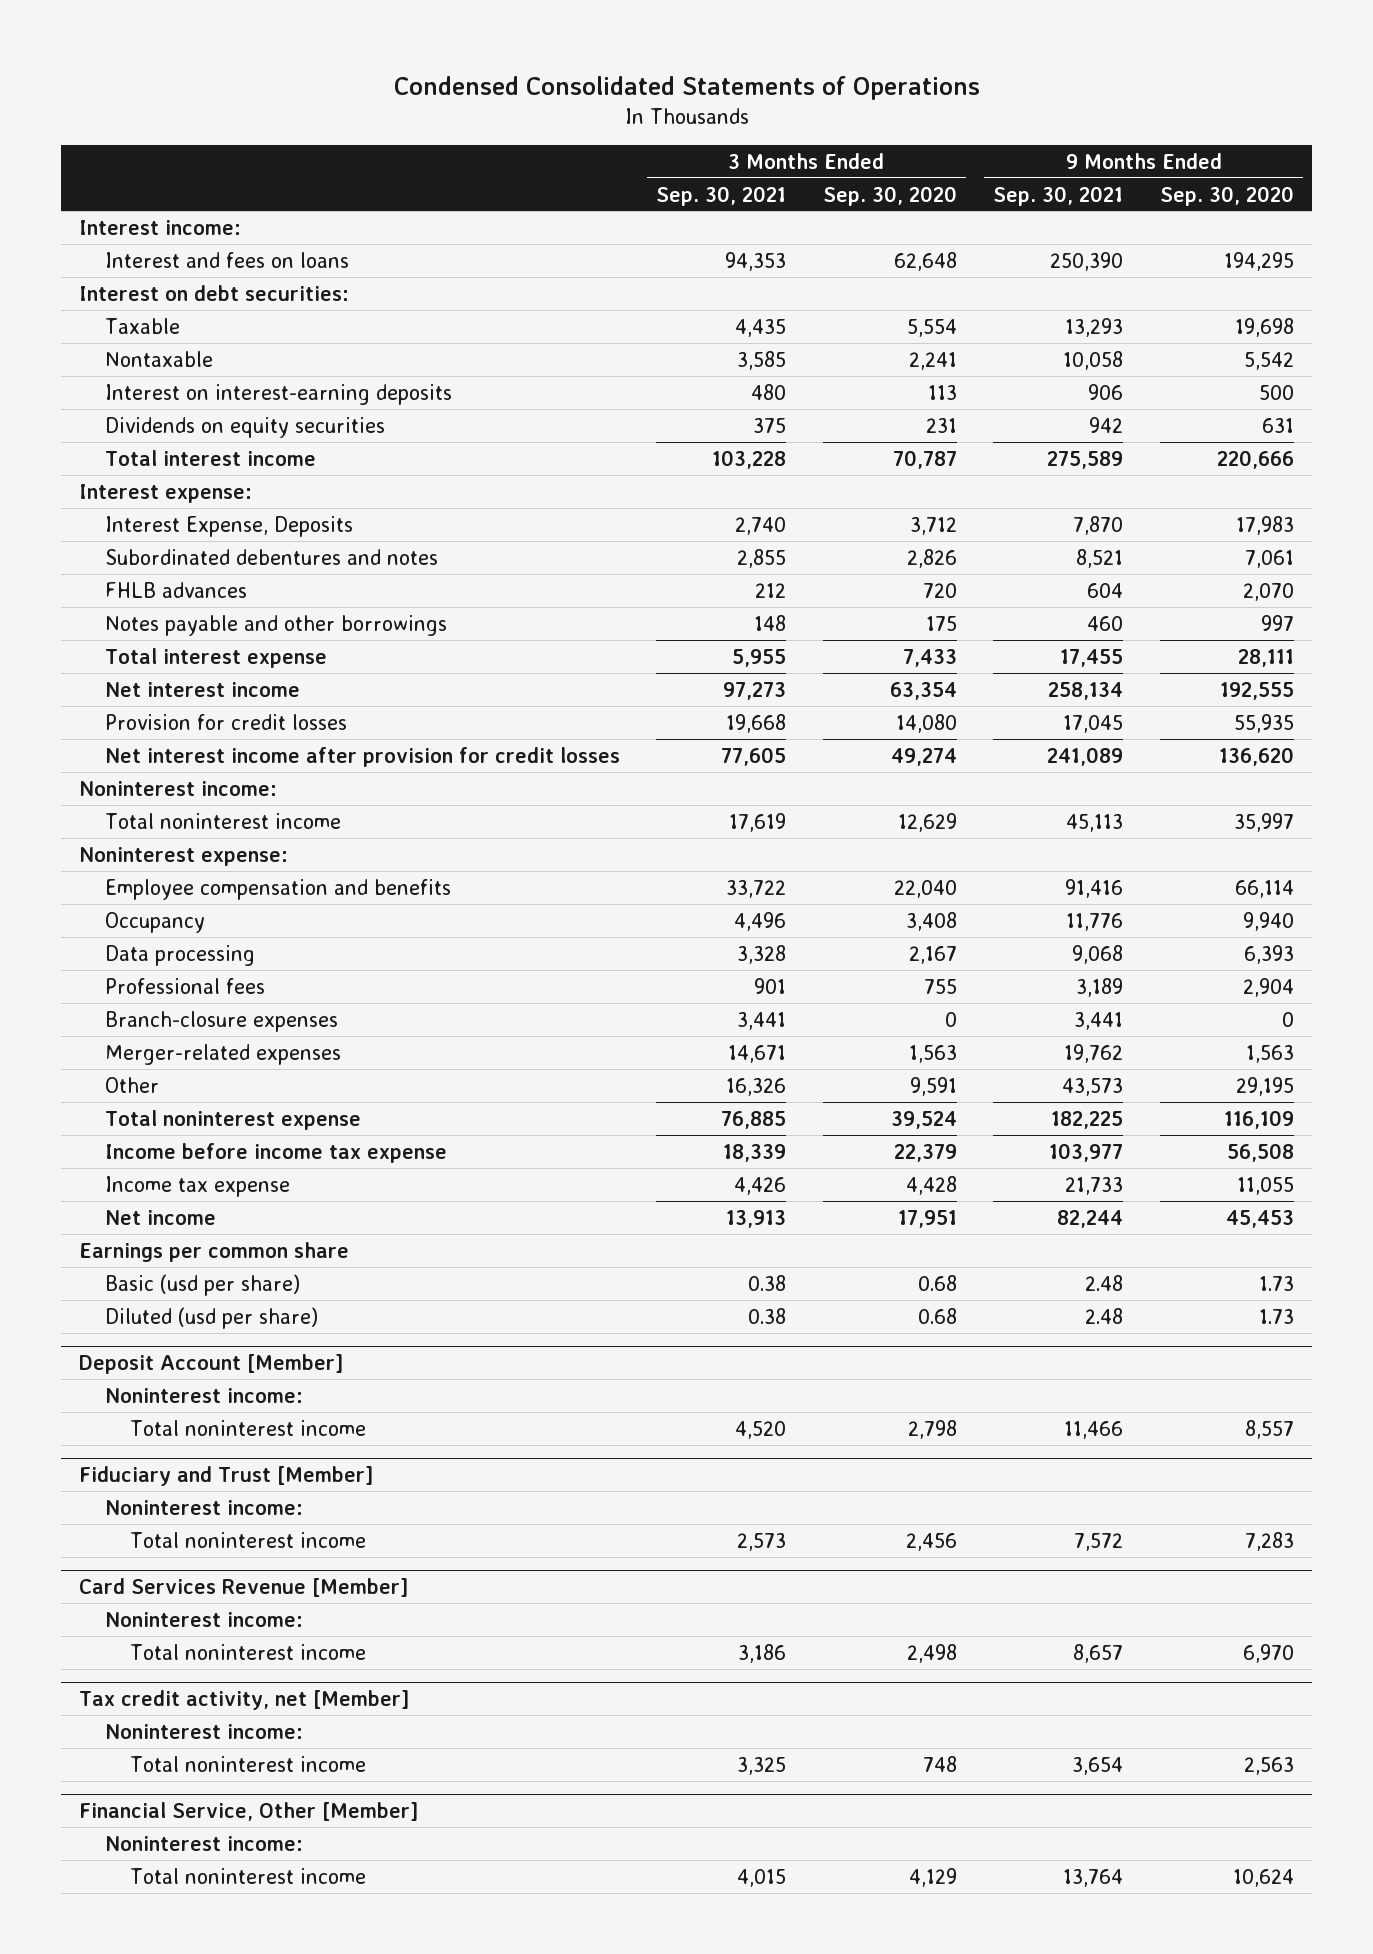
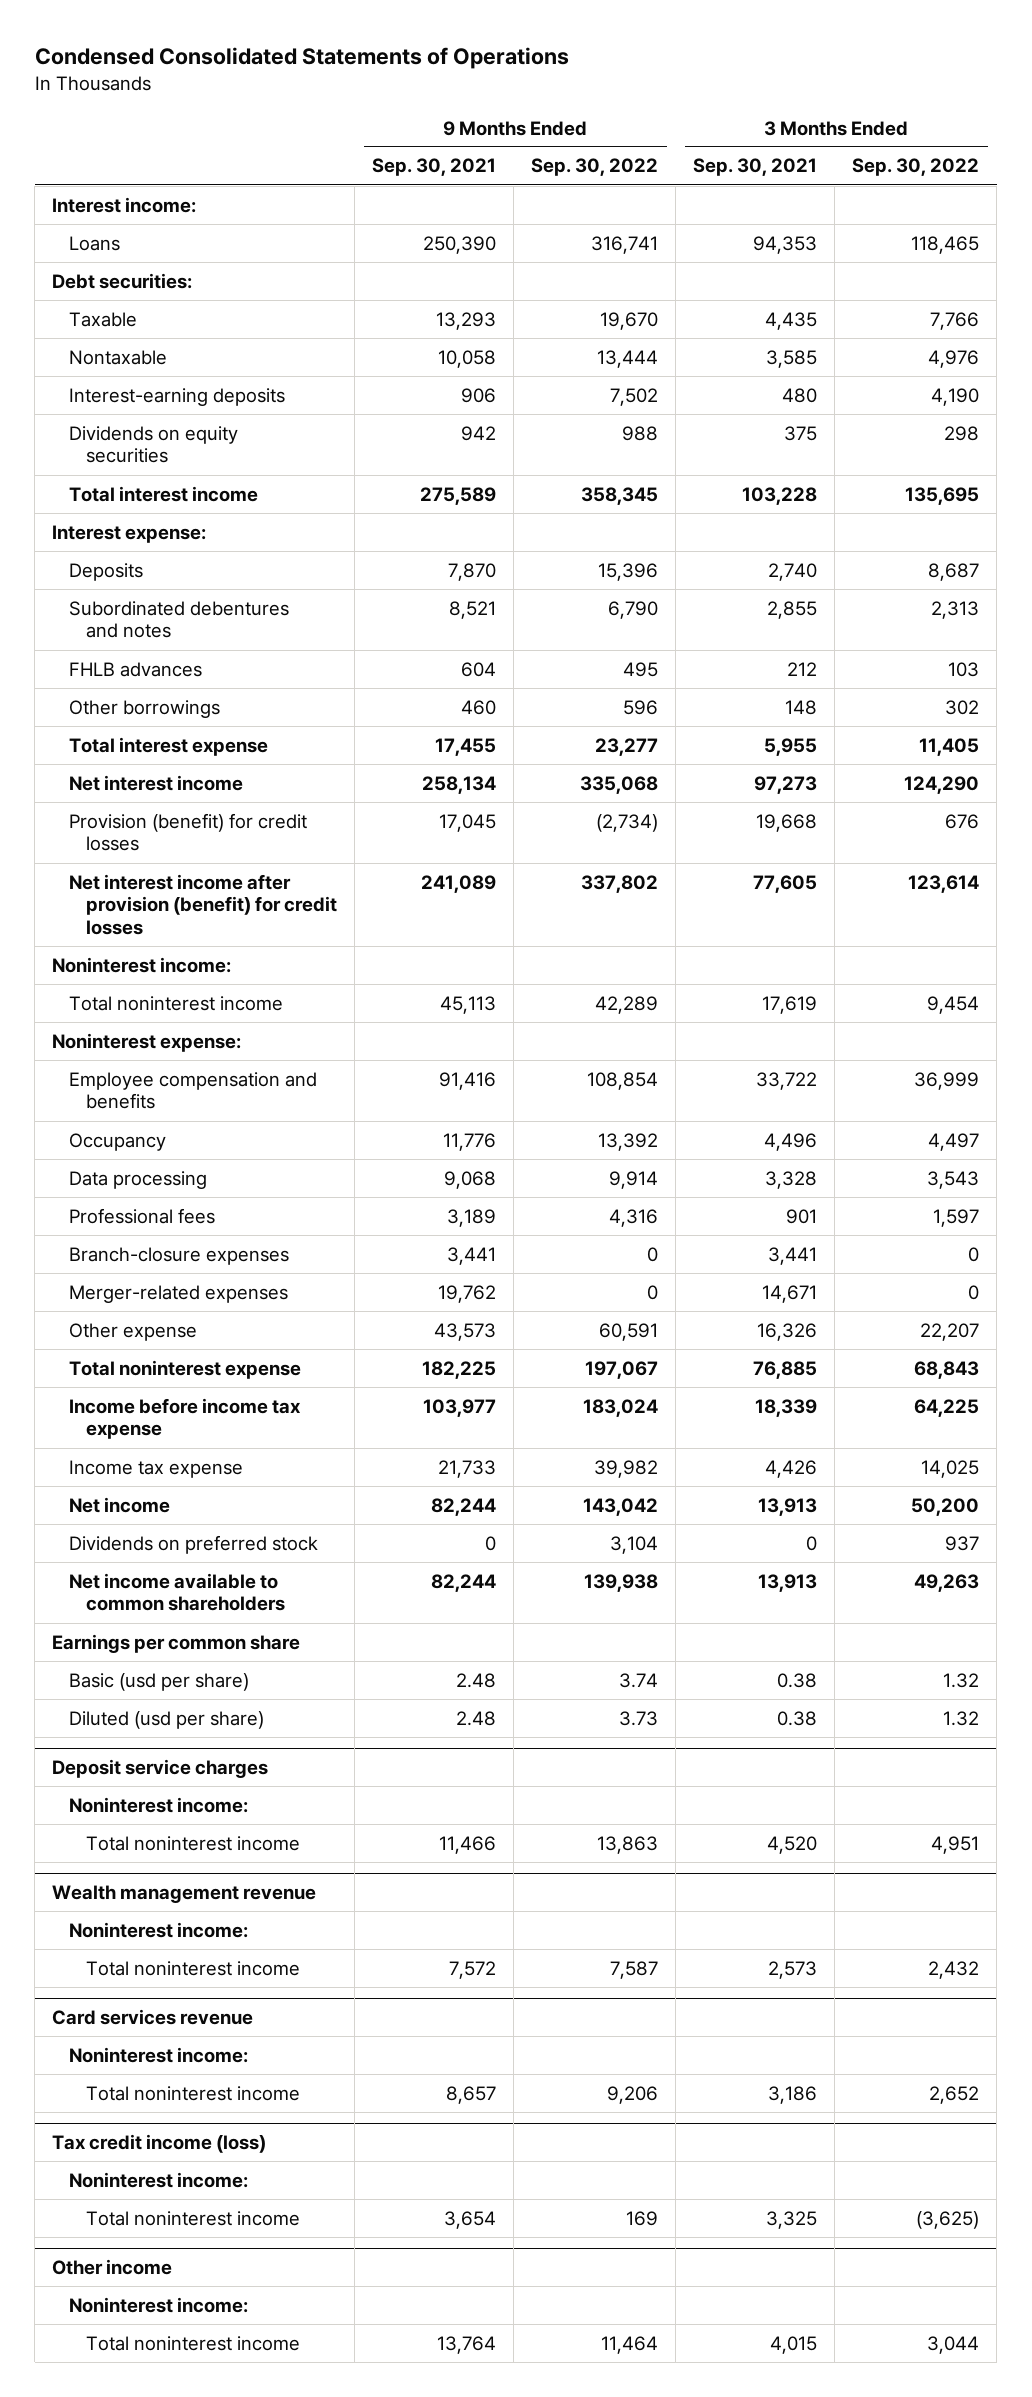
[822,185,957,206] Sep. 30, 2020 -> none
[1159,185,1294,206] Sep. 30, 2020 -> none
none -> [531,158,659,177] Sep. 30, 2022
none -> [852,158,980,177] Sep. 30, 2022
[104,251,349,268] Interest and fees on loans -> [69,235,121,251] Loans
[79,284,350,301] Interest on debt securities: -> [52,272,193,289] Debt securities:
[104,383,452,405] Interest on interest-earning deposits -> [69,387,286,406] Interest-earning deposits
[104,515,353,537] Interest Expense, Deposits -> [69,562,144,581] Deposits
[104,614,447,636] Notes payable and other borrowings -> [69,699,221,718] Other borrowings
[104,713,347,730] Provision for credit losses -> [69,812,308,852] Provision (benefit) for credit losses
[104,746,620,767] Net interest income after provision for credit losses -> [69,873,338,936] Net interest income after provision (benefit) for credit losses
[104,1076,159,1093] Other -> [69,1322,198,1341] Other expense
none -> [69,1534,319,1554] Dividends on preferred stock
none -> [69,1572,286,1612] Net income available to common shareholders
[79,1354,344,1375] Deposit Account [Member] -> [52,1759,269,1779] Deposit service charges
[79,1466,374,1487] Fiduciary and Trust [Member] -> [52,1885,317,1904] Wealth management revenue
[79,1578,409,1598] Card Services Revenue [Member] -> [52,2009,254,2026] Card services revenue
[79,1690,410,1711] Tax credit activity, net [Member] -> [52,2134,267,2154] Tax credit income (loss)
[79,1802,419,1822] Financial Service, Other [Member] -> [52,2259,173,2276] Other income

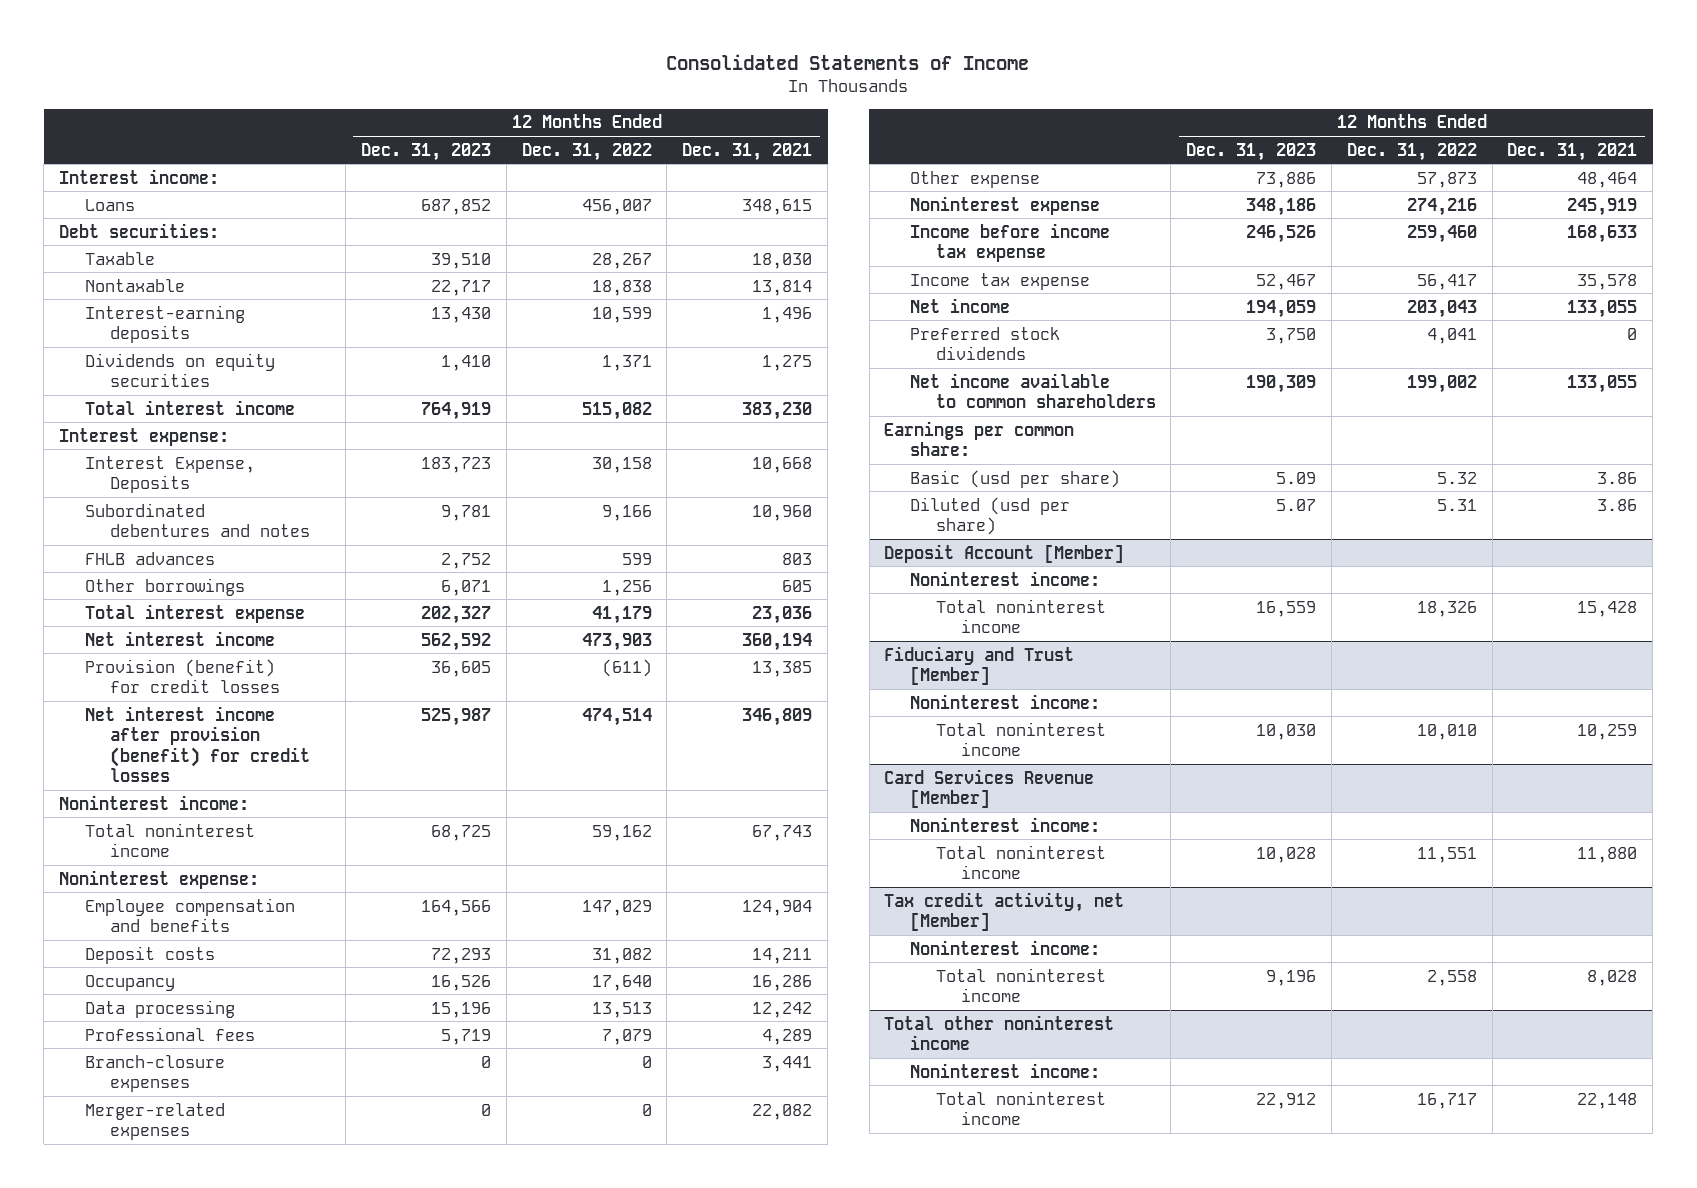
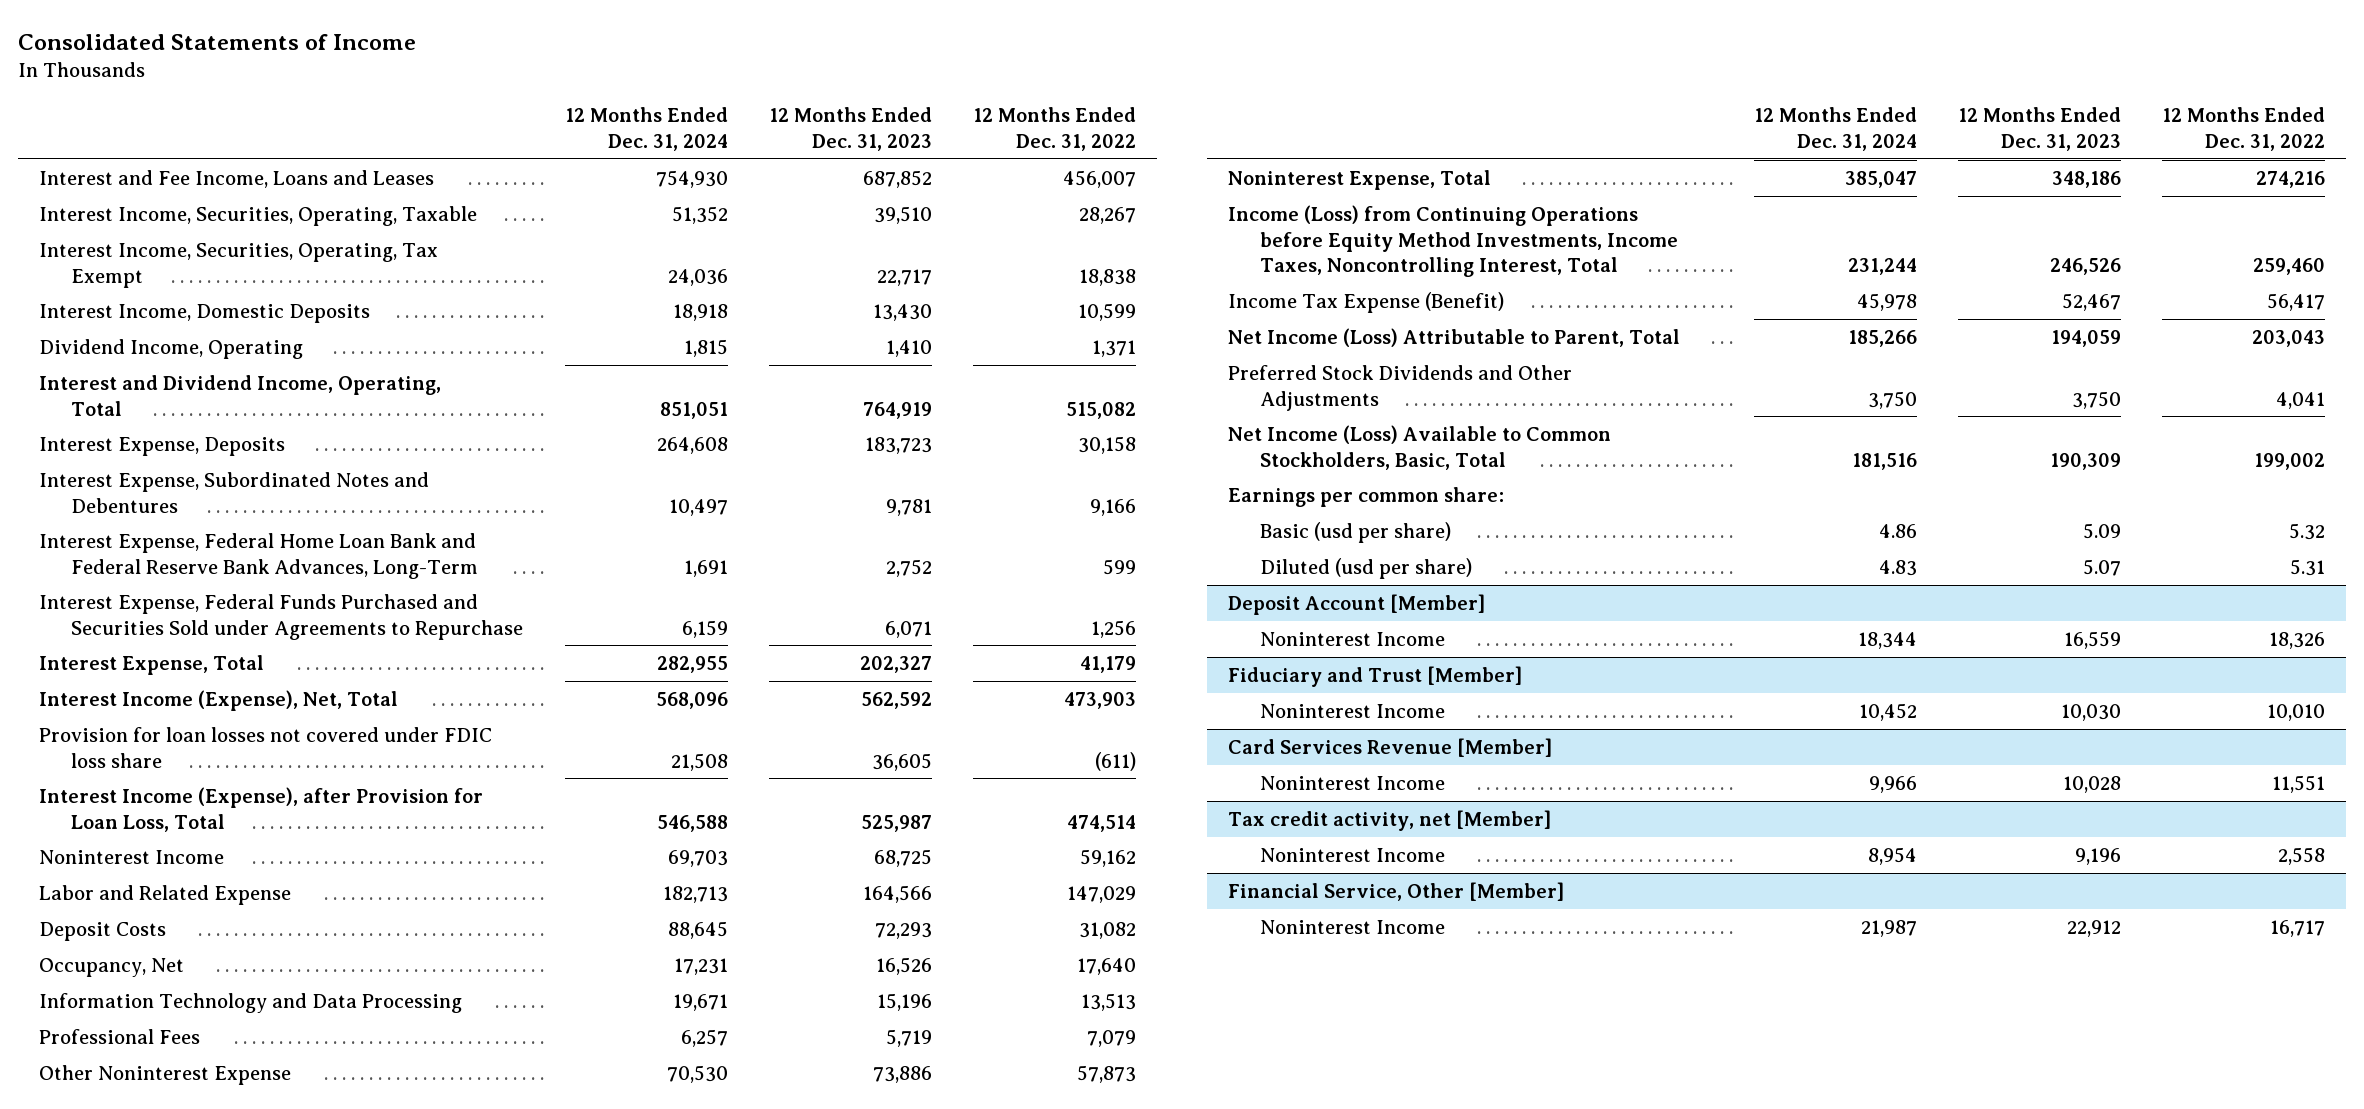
[682,142,813,161] Dec. 31, 2021 -> none
none -> [564,107,728,151] 12 Months Ended Dec. 31, 2024
[59,168,220,184] Interest income: -> none
[59,222,220,238] Debt securities: -> none
[59,427,230,446] Interest expense: -> none
[84,198,135,211] Loans -> [39,169,435,188] Interest and Fee Income, Loans and Leases
[84,251,155,265] Taxable -> [39,205,478,226] Interest Income, Securities, Operating, Taxable
[84,278,185,292] Nontaxable -> [39,242,439,288] Interest Income, Securities, Operating, Tax Exempt
[84,304,245,344] Interest-earning deposits -> [39,303,371,323] Interest Income, Domestic Deposits
[84,352,275,388] Dividends on equity securities -> [39,338,304,359] Dividend Income, Operating
[84,399,295,415] Total interest income -> [39,374,442,416] Interest and Dividend Income, Operating, Total
[59,794,250,810] Noninterest income: -> none
[59,869,260,889] Noninterest expense: -> none
[84,1054,225,1093] Branch-closure expenses -> none
[84,1102,225,1141] Merger-related expenses -> none
[84,502,311,538] Subordinated debentures and notes -> [39,471,430,513] Interest Expense, Subordinated Notes and Debentures
[84,551,215,565] FHLB advances -> [39,532,479,579] Interest Expense, Federal Home Loan Bank and Federal Reserve Bank Advances, Long-Term
[84,577,245,596] Other borrowings -> [39,593,524,640] Interest Expense, Federal Funds Purchased and Securities Sold under Agreements to Repurchase
[84,603,305,623] Total interest expense -> [39,654,265,675] Interest Expense, Total
[84,630,275,646] Net interest income -> [39,689,399,711] Interest Income (Expense), Net, Total
[84,658,281,694] Provision (benefit) for credit losses -> [39,726,493,768] Provision for loan losses not covered under FDIC loss share
[84,705,311,783] Net interest income after provision (benefit) for credit losses -> [39,786,484,832] Interest Income (Expense), after Provision for Loan Loss, Total
[84,822,255,858] Total noninterest income -> [39,849,225,864] Noninterest Income
[84,897,295,933] Employee compensation and benefits -> [39,884,292,905] Labor and Related Expense
[84,945,215,964] Deposit costs -> [39,921,167,941] Deposit Costs
[84,974,175,991] Occupancy -> [39,957,185,977] Occupancy, Net
[84,999,235,1018] Data processing -> [39,992,463,1013] Information Technology and Data Processing
[84,1026,255,1041] Professional fees -> [39,1028,201,1044] Professional Fees
[909,170,1040,188] Other expense -> [39,1064,292,1085] Other Noninterest Expense
[909,195,1100,215] Noninterest expense -> [1228,169,1492,190] Noninterest Expense, Total
[909,222,1110,263] Income before income tax expense -> [1228,204,1679,278] Income (Loss) from Continuing Operations before Equity Method Investments, Income Taxes, Noncontrolling Interest, Total
[909,272,1090,290] Income tax expense -> [1228,291,1505,313] Income Tax Expense (Benefit)
[909,297,1010,313] Net income -> [1228,327,1681,347] Net Income (Loss) Attributable to Parent, Total
[909,326,1060,361] Preferred stock dividends -> [1228,364,1573,411] Preferred Stock Dividends and Other Adjustments
[909,372,1156,409] Net income available to common shareholders -> [1228,424,1612,470] Net Income (Loss) Available to Common Stockholders, Basic, Total
[909,570,1100,586] Noninterest income: -> none
[935,598,1106,634] Total noninterest income -> [1260,631,1446,646] Noninterest Income
[909,693,1100,709] Noninterest income: -> none
[935,721,1106,757] Total noninterest income -> [1260,703,1446,718] Noninterest Income
[909,816,1100,832] Noninterest income: -> none
[935,844,1106,880] Total noninterest income -> [1260,775,1446,790] Noninterest Income
[909,939,1100,955] Noninterest income: -> none
[909,1062,1100,1078] Noninterest income: -> none
[935,967,1106,1003] Total noninterest income -> [1260,847,1446,862] Noninterest Income
[884,1014,1115,1051] Total other noninterest income -> [1228,881,1565,901] Financial Service, Other [Member]
[935,1090,1106,1126] Total noninterest income -> [1260,919,1446,934] Noninterest Income

